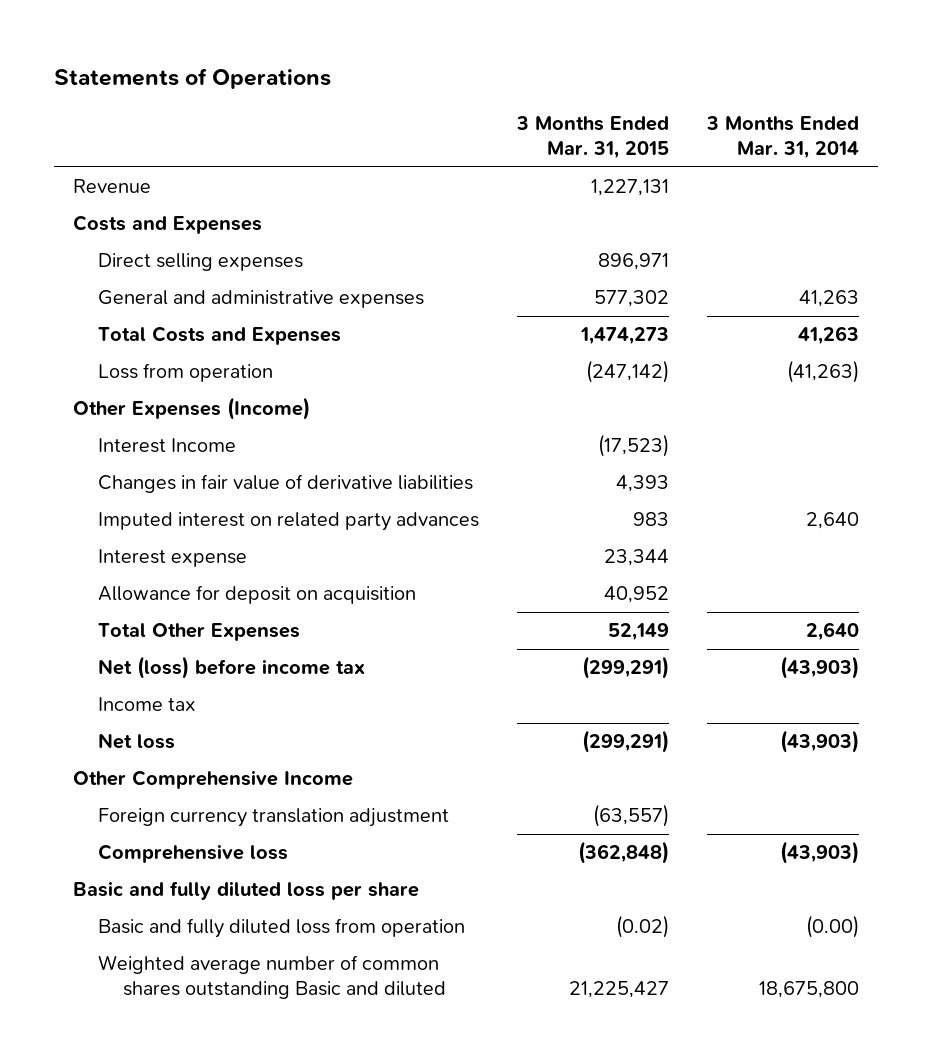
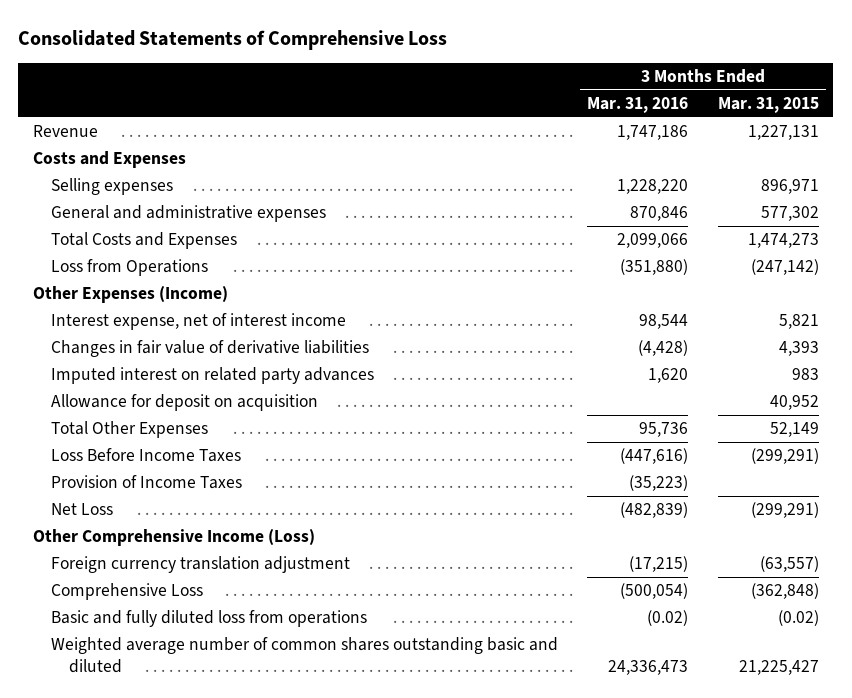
[54,67,332,89] Statements of Operations -> [18,30,448,51] Consolidated Statements of Comprehensive Loss
[705,115,859,160] 3 Months Ended Mar. 31, 2014 -> none
none -> [587,96,689,113] Mar. 31, 2016
[97,253,303,272] Direct selling expenses -> [51,178,174,196] Selling expenses
[97,363,273,383] Loss from operation -> [51,259,209,277] Loss from Operations
[97,438,236,454] Interest Income -> none
none -> [51,313,347,331] Interest expense, net of interest income
[97,549,247,568] Interest expense -> none
[97,656,365,680] Net (loss) before income tax -> [51,448,242,463] Loss Before Income Taxes
[97,697,196,712] Income tax -> [51,475,243,490] Provision of Income Taxes
[97,733,175,750] Net loss -> [51,503,114,516] Net Loss
[73,770,354,790] Other Comprehensive Income -> [32,529,315,547] Other Comprehensive Income (Loss)
[73,881,420,901] Basic and fully diluted loss per share -> none
[97,844,288,864] Comprehensive loss -> [51,583,204,601] Comprehensive Loss
[97,918,465,939] Basic and fully diluted loss from operation -> [51,610,368,628] Basic and fully diluted loss from operations
[97,955,446,1000] Weighted average number of common shares outstanding Basic and diluted -> [51,637,559,674] Weighted average number of common shares outstanding basic and diluted

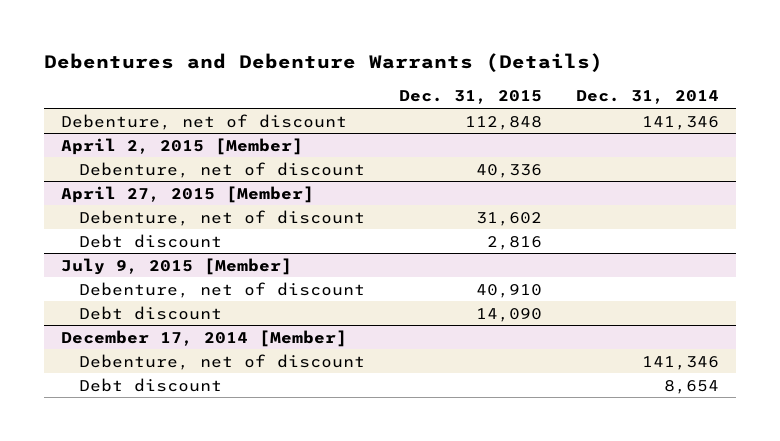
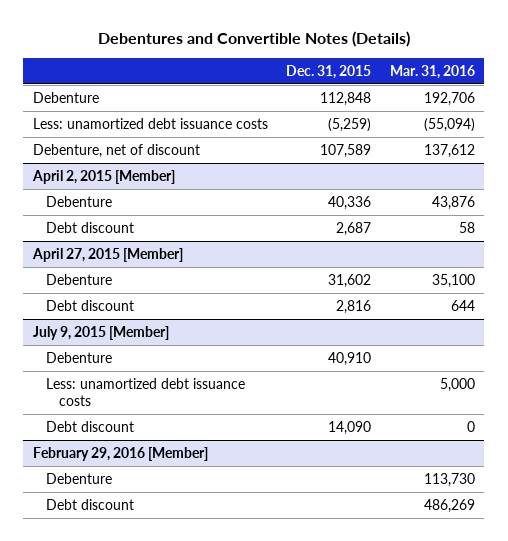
[43,53,603,73] Debentures and Debenture Warrants (Details) -> [97,31,410,48] Debentures and Convertible Notes (Details)
[576,90,720,105] Dec. 31, 2014 -> none
none -> [390,64,476,79] Mar. 31, 2016
none -> [32,91,99,103] Debenture
none -> [32,117,268,129] Less: unamortized debt issuance costs
[465,115,543,130] 112,848 -> [320,143,372,158] 107,589
[78,161,365,178] Debenture, net of discount -> [46,195,113,207] Debenture
none -> [46,221,135,233] Debt discount
[78,209,365,226] Debenture, net of discount -> [46,273,113,285] Debenture
[78,281,365,298] Debenture, net of discount -> [46,351,113,363] Debenture
none -> [46,377,246,407] Less: unamortized debt issuance costs
[60,329,347,347] December 17, 2014 [Member] -> none
[78,353,365,370] Debenture, net of discount -> none
none -> [32,446,208,461] February 29, 2016 [Member]
none -> [46,472,113,484] Debenture

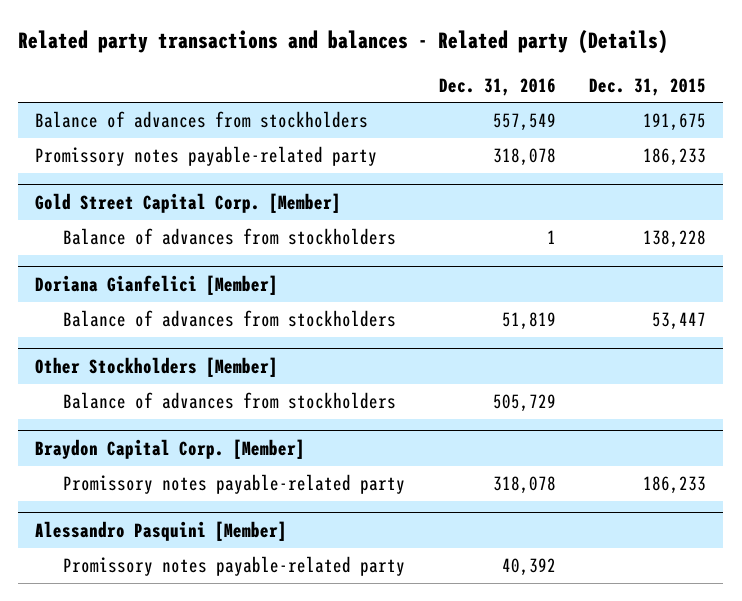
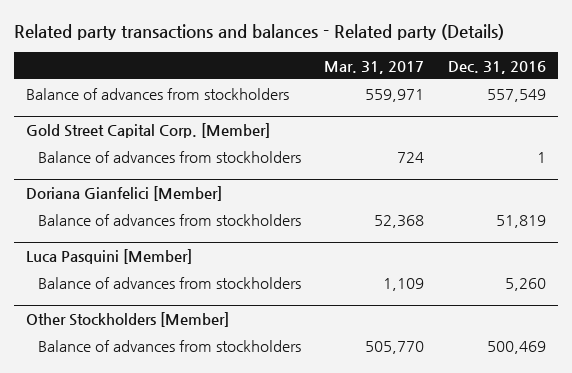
[589,77,707,96] Dec. 31, 2015 -> none
none -> [324,60,425,74] Mar. 31, 2017
[35,146,378,167] Promissory notes payable-related party -> none
none -> [25,249,192,265] Luca Pasquini [Member]
none -> [37,276,301,289] Balance of advances from stockholders
[35,438,306,459] Braydon Capital Corp. [Member] -> none
[62,474,405,495] Promissory notes payable-related party -> none
[35,520,288,541] Alessandro Pasquini [Member] -> none
[62,556,405,577] Promissory notes payable-related party -> none
[492,394,556,413] 505,729 -> [487,340,547,354] 500,469

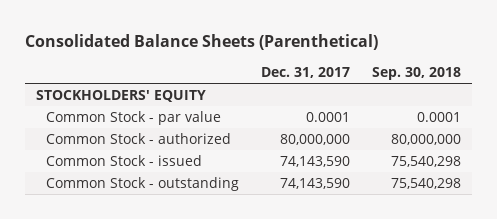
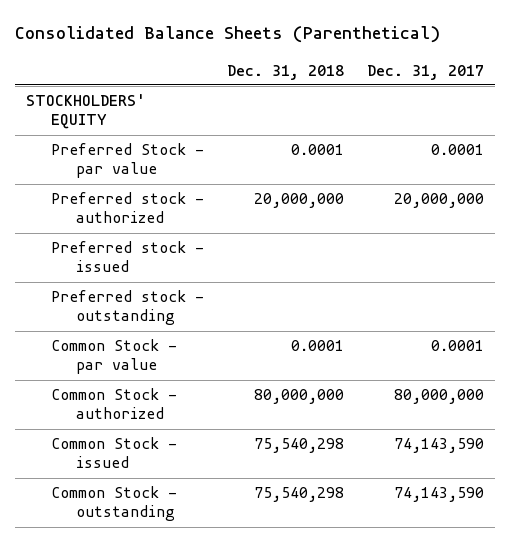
[371,67,461,81] Sep. 30, 2018 -> none
none -> [227,64,345,80] Dec. 31, 2018
none -> [51,143,205,179] Preferred Stock - par value
none -> [51,192,205,224] Preferred stock - authorized
none -> [51,241,205,273] Preferred stock - issued
none -> [51,290,205,326] Preferred stock - outstanding

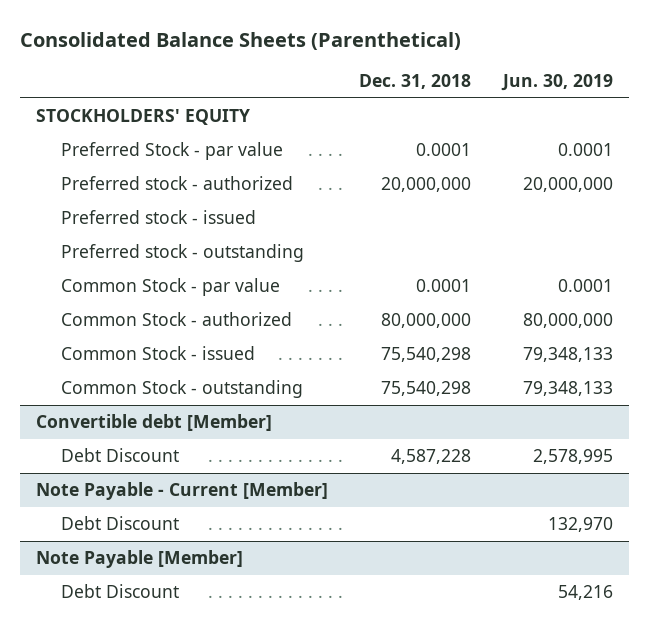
[367,64,485,80] Dec. 31, 2017 -> none
none -> [501,74,614,92] Jun. 30, 2019
none -> [35,414,272,432] Convertible debt [Member]
none -> [60,448,179,463] Debt Discount
none -> [35,482,328,501] Note Payable - Current [Member]
none -> [60,516,179,531] Debt Discount
none -> [35,550,243,569] Note Payable [Member]
none -> [60,584,179,599] Debt Discount

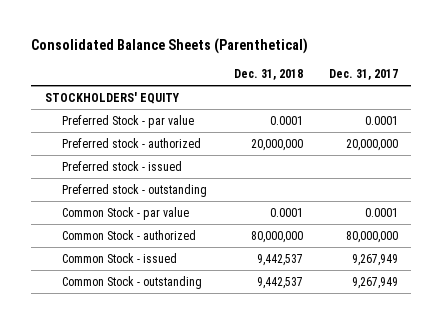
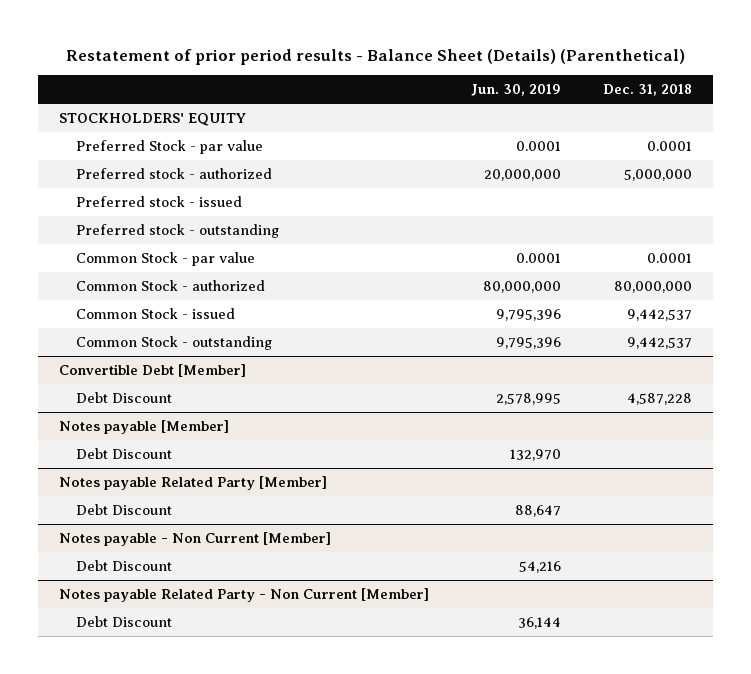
[31,38,309,55] Consolidated Balance Sheets (Parenthetical) -> [65,48,685,65] Restatement of prior period results - Balance Sheet (Details) (Parenthetical)
[329,69,399,81] Dec. 31, 2017 -> none
none -> [471,84,562,97] Jun. 30, 2019
[250,138,303,151] 20,000,000 -> [624,169,693,182] 5,000,000
none -> [59,364,247,378] Convertible Debt [Member]
none -> [75,392,172,404] Debt Discount
none -> [59,420,230,435] Notes payable [Member]
none -> [75,448,172,460] Debt Discount
none -> [59,476,328,491] Notes payable Related Party [Member]
none -> [75,504,172,516] Debt Discount
none -> [59,532,332,547] Notes payable - Non Current [Member]
none -> [75,560,172,572] Debt Discount
none -> [59,588,430,603] Notes payable Related Party - Non Current [Member]
none -> [75,616,172,628] Debt Discount

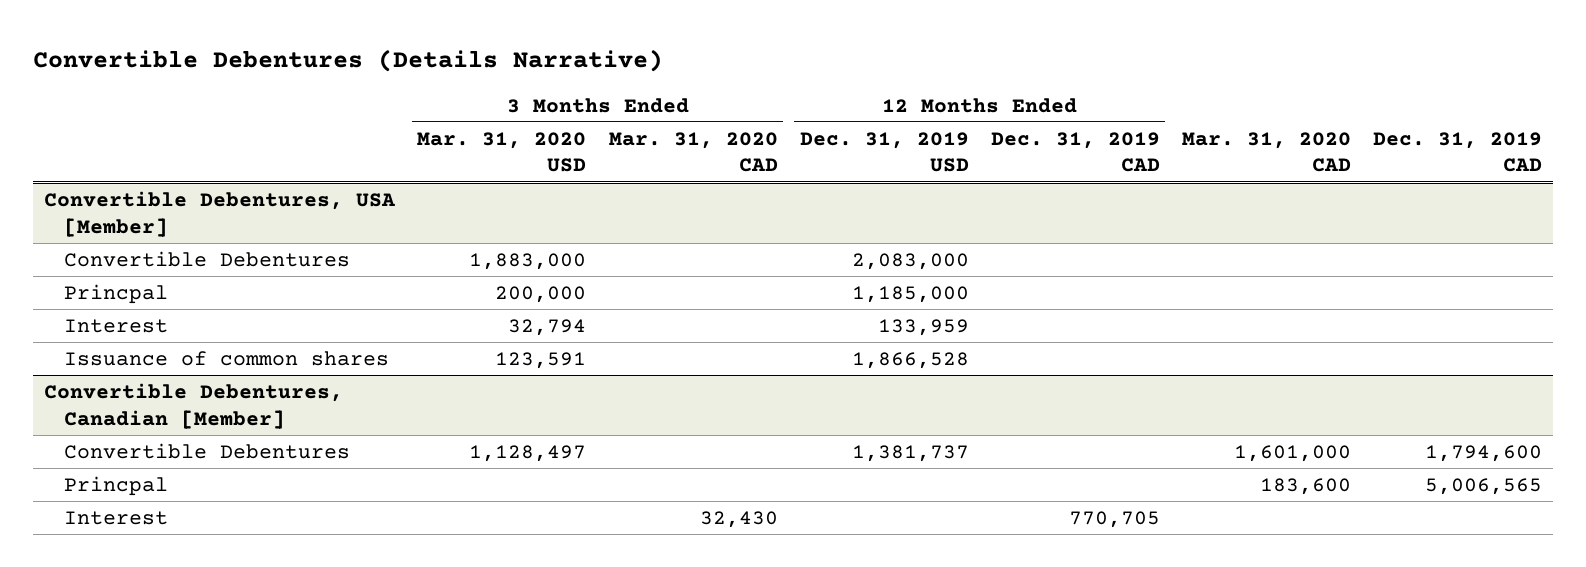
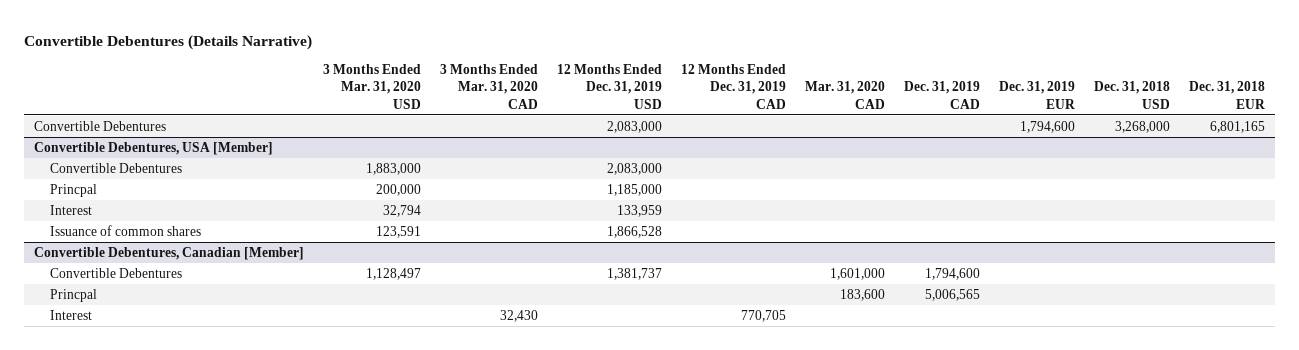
none -> [998,81,1075,109] Dec. 31, 2019 EUR
none -> [1093,81,1170,109] Dec. 31, 2018 USD
none -> [1189,81,1266,109] Dec. 31, 2018 EUR
none -> [33,120,166,131] Convertible Debentures

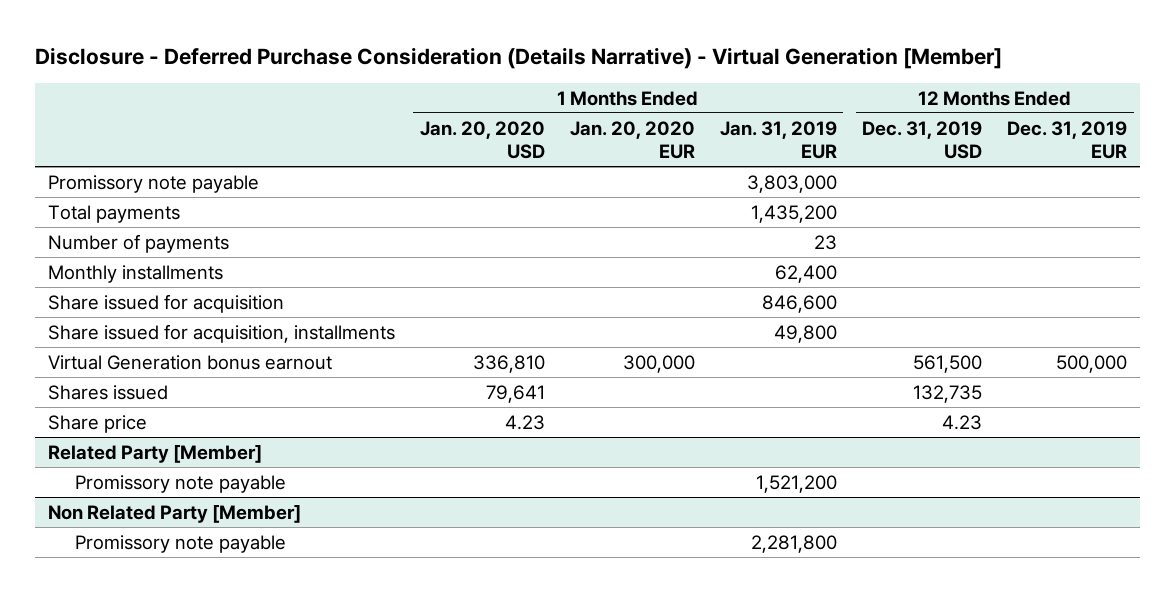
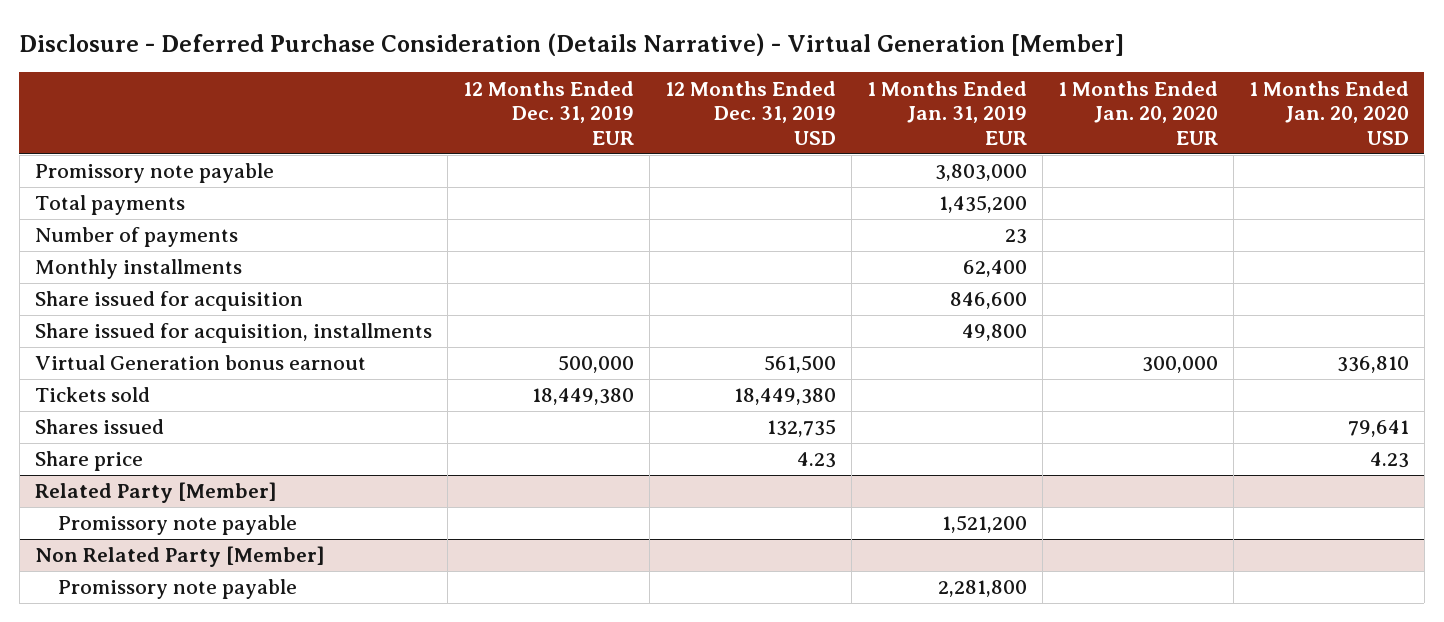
none -> [34,387,150,403] Tickets sold

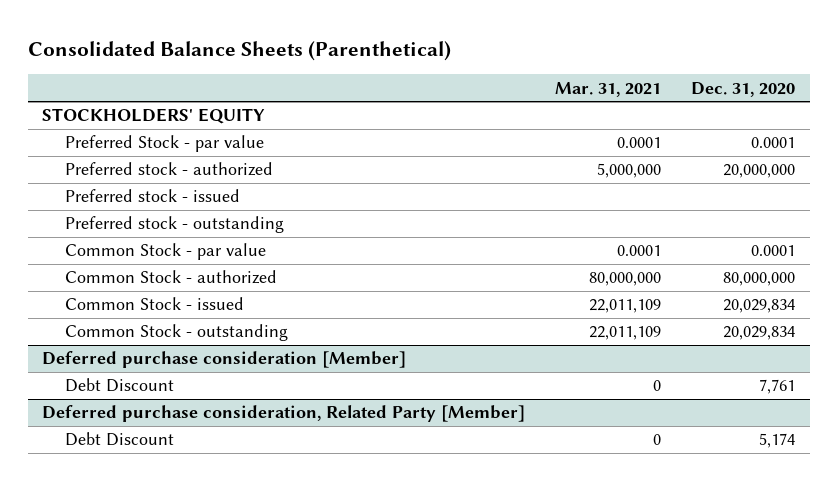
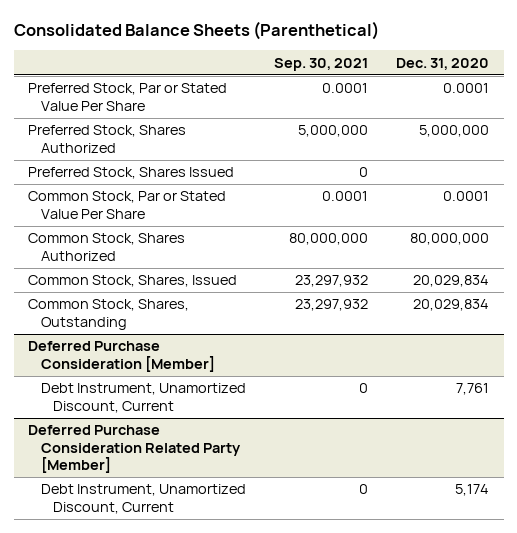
[555,81,662,97] Mar. 31, 2021 -> none
none -> [273,57,368,71] Sep. 30, 2021
[42,108,266,125] STOCKHOLDERS' EQUITY -> none
[64,216,284,234] Preferred stock - outstanding -> none
[64,135,264,153] Preferred Stock - par value -> [28,83,228,111] Preferred Stock, Par or Stated Value Per Share
[64,162,273,177] Preferred stock - authorized -> [28,125,187,153] Preferred Stock, Shares Authorized
[722,164,795,179] 20,000,000 -> [419,125,490,138] 5,000,000
[64,189,240,203] Preferred stock - issued -> [28,167,235,180] Preferred Stock, Shares Issued
[64,243,266,261] Common Stock - par value -> [28,191,227,219] Common Stock, Par or Stated Value Per Share
[64,270,277,285] Common Stock - authorized -> [28,233,186,261] Common Stock, Shares Authorized
[64,297,244,311] Common Stock - issued -> [28,275,238,288] Common Stock, Shares, Issued
[64,324,288,342] Common Stock - outstanding -> [28,299,190,330] Common Stock, Shares, Outstanding
[42,351,407,369] Deferred purchase consideration [Member] -> [28,341,215,372] Deferred Purchase Consideration [Member]
[64,378,174,393] Debt Discount -> [40,383,246,413] Debt Instrument, Unamortized Discount, Current
[42,405,526,423] Deferred purchase consideration, Related Party [Member] -> [28,425,241,473] Deferred Purchase Consideration Related Party [Member]
[64,432,174,447] Debt Discount -> [40,484,246,514] Debt Instrument, Unamortized Discount, Current

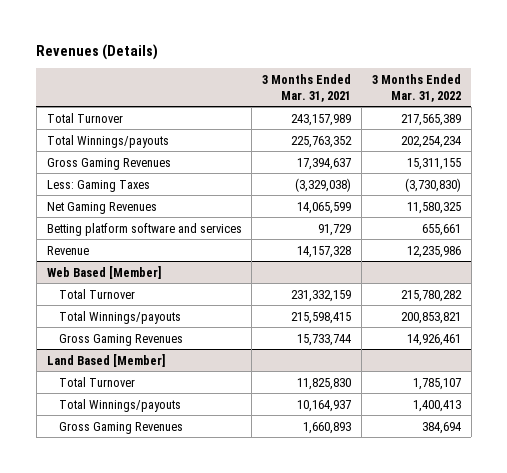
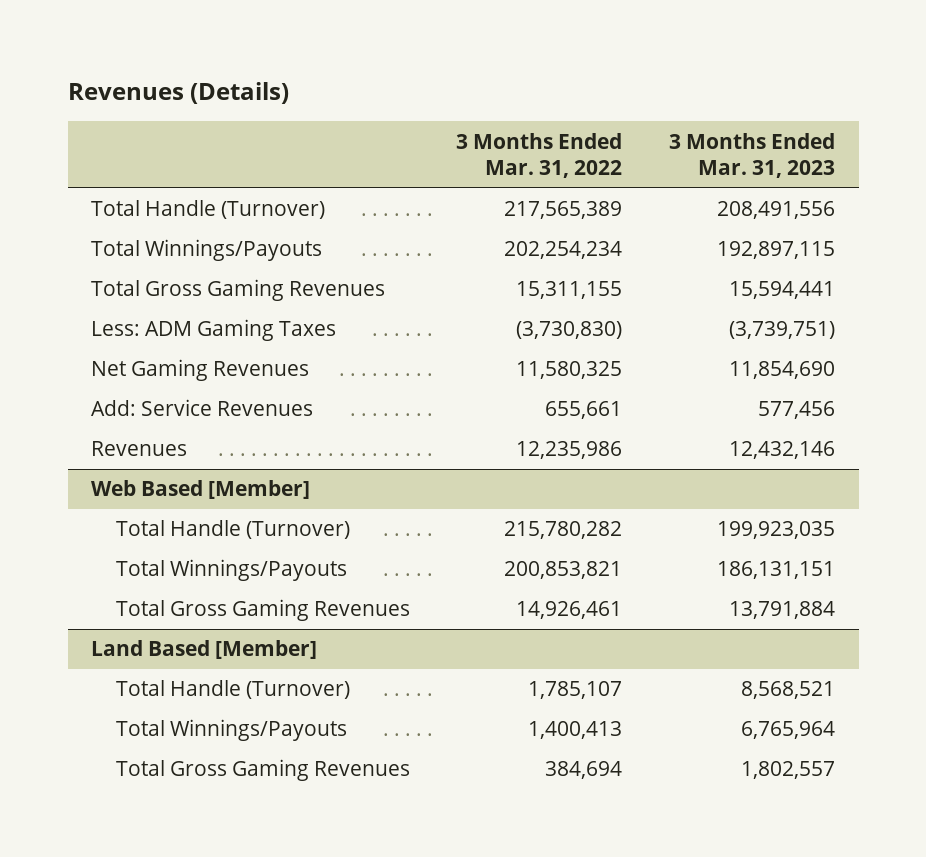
[262,73,352,102] 3 Months Ended Mar. 31, 2021 -> none
none -> [669,132,836,179] 3 Months Ended Mar. 31, 2023
[46,112,123,123] Total Turnover -> [91,200,326,220] Total Handle (Turnover)
[46,134,169,148] Total Winnings/payouts -> [91,239,323,262] Total Winnings/Payouts
[46,157,171,170] Gross Gaming Revenues -> [91,279,386,302] Total Gross Gaming Revenues
[46,179,150,192] Less: Gaming Taxes -> [91,319,337,342] Less: ADM Gaming Taxes
[46,222,242,236] Betting platform software and services -> [91,399,314,417] Add: Service Revenues
[46,245,89,255] Revenue -> [91,441,188,457] Revenues
[58,288,135,299] Total Turnover -> [115,520,350,540] Total Handle (Turnover)
[58,310,181,324] Total Winnings/payouts -> [115,559,347,582] Total Winnings/Payouts
[58,333,183,346] Gross Gaming Revenues -> [115,599,410,622] Total Gross Gaming Revenues
[58,376,135,387] Total Turnover -> [115,680,350,700] Total Handle (Turnover)
[58,398,181,412] Total Winnings/payouts -> [115,719,347,742] Total Winnings/Payouts
[58,421,183,434] Gross Gaming Revenues -> [115,759,410,782] Total Gross Gaming Revenues

